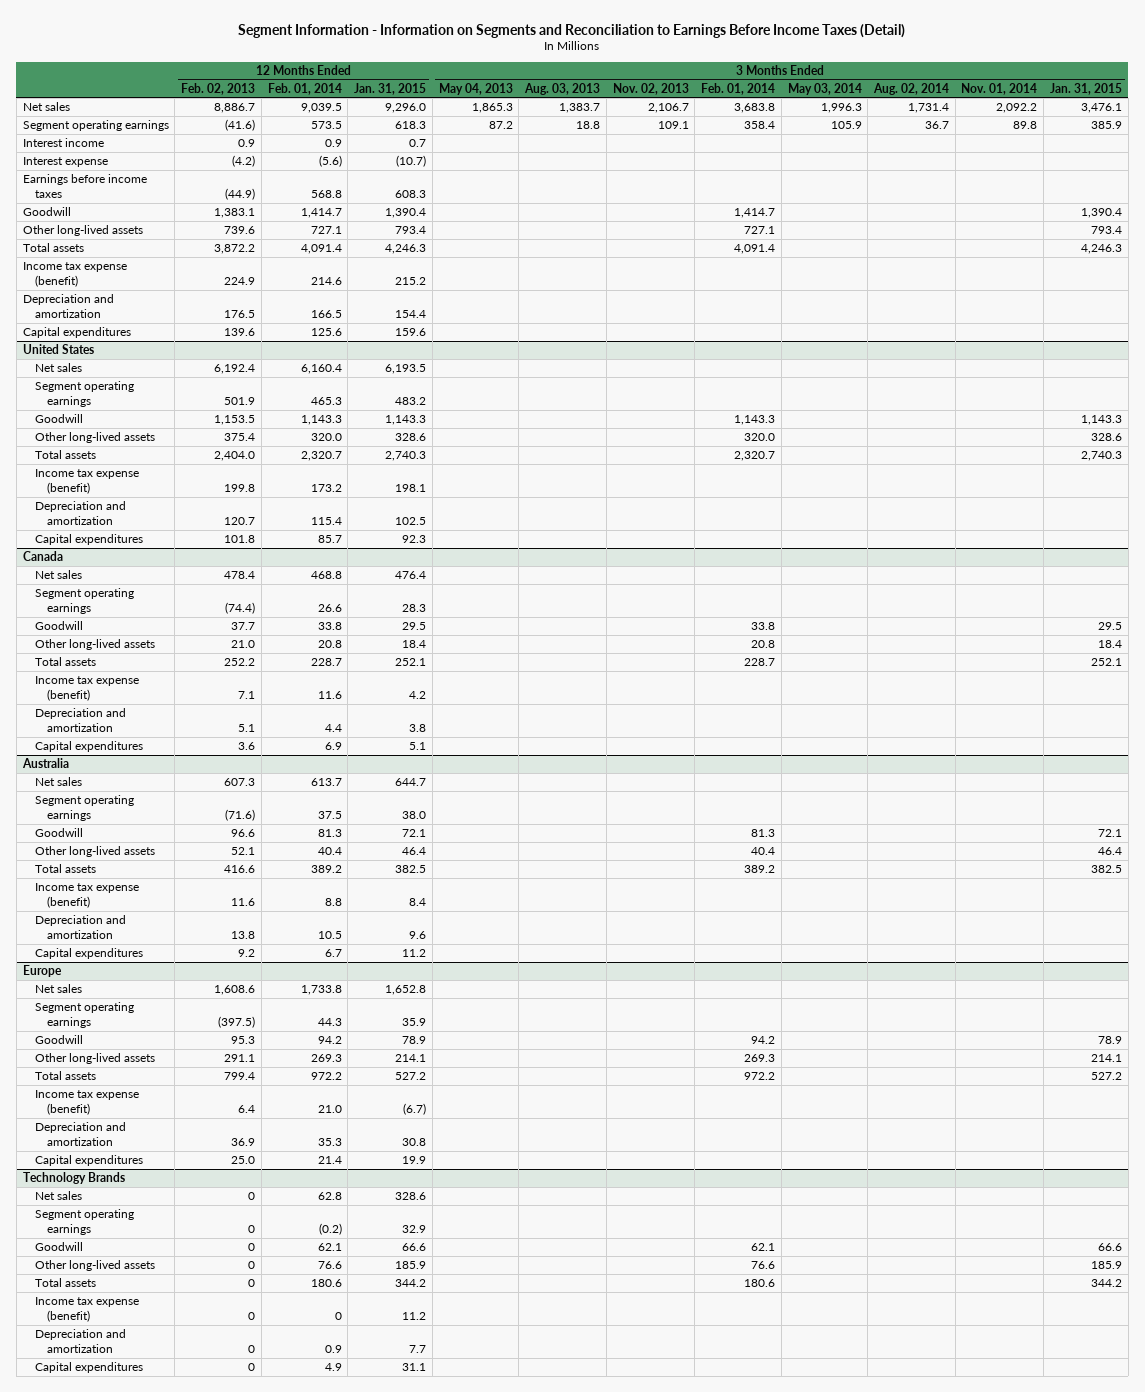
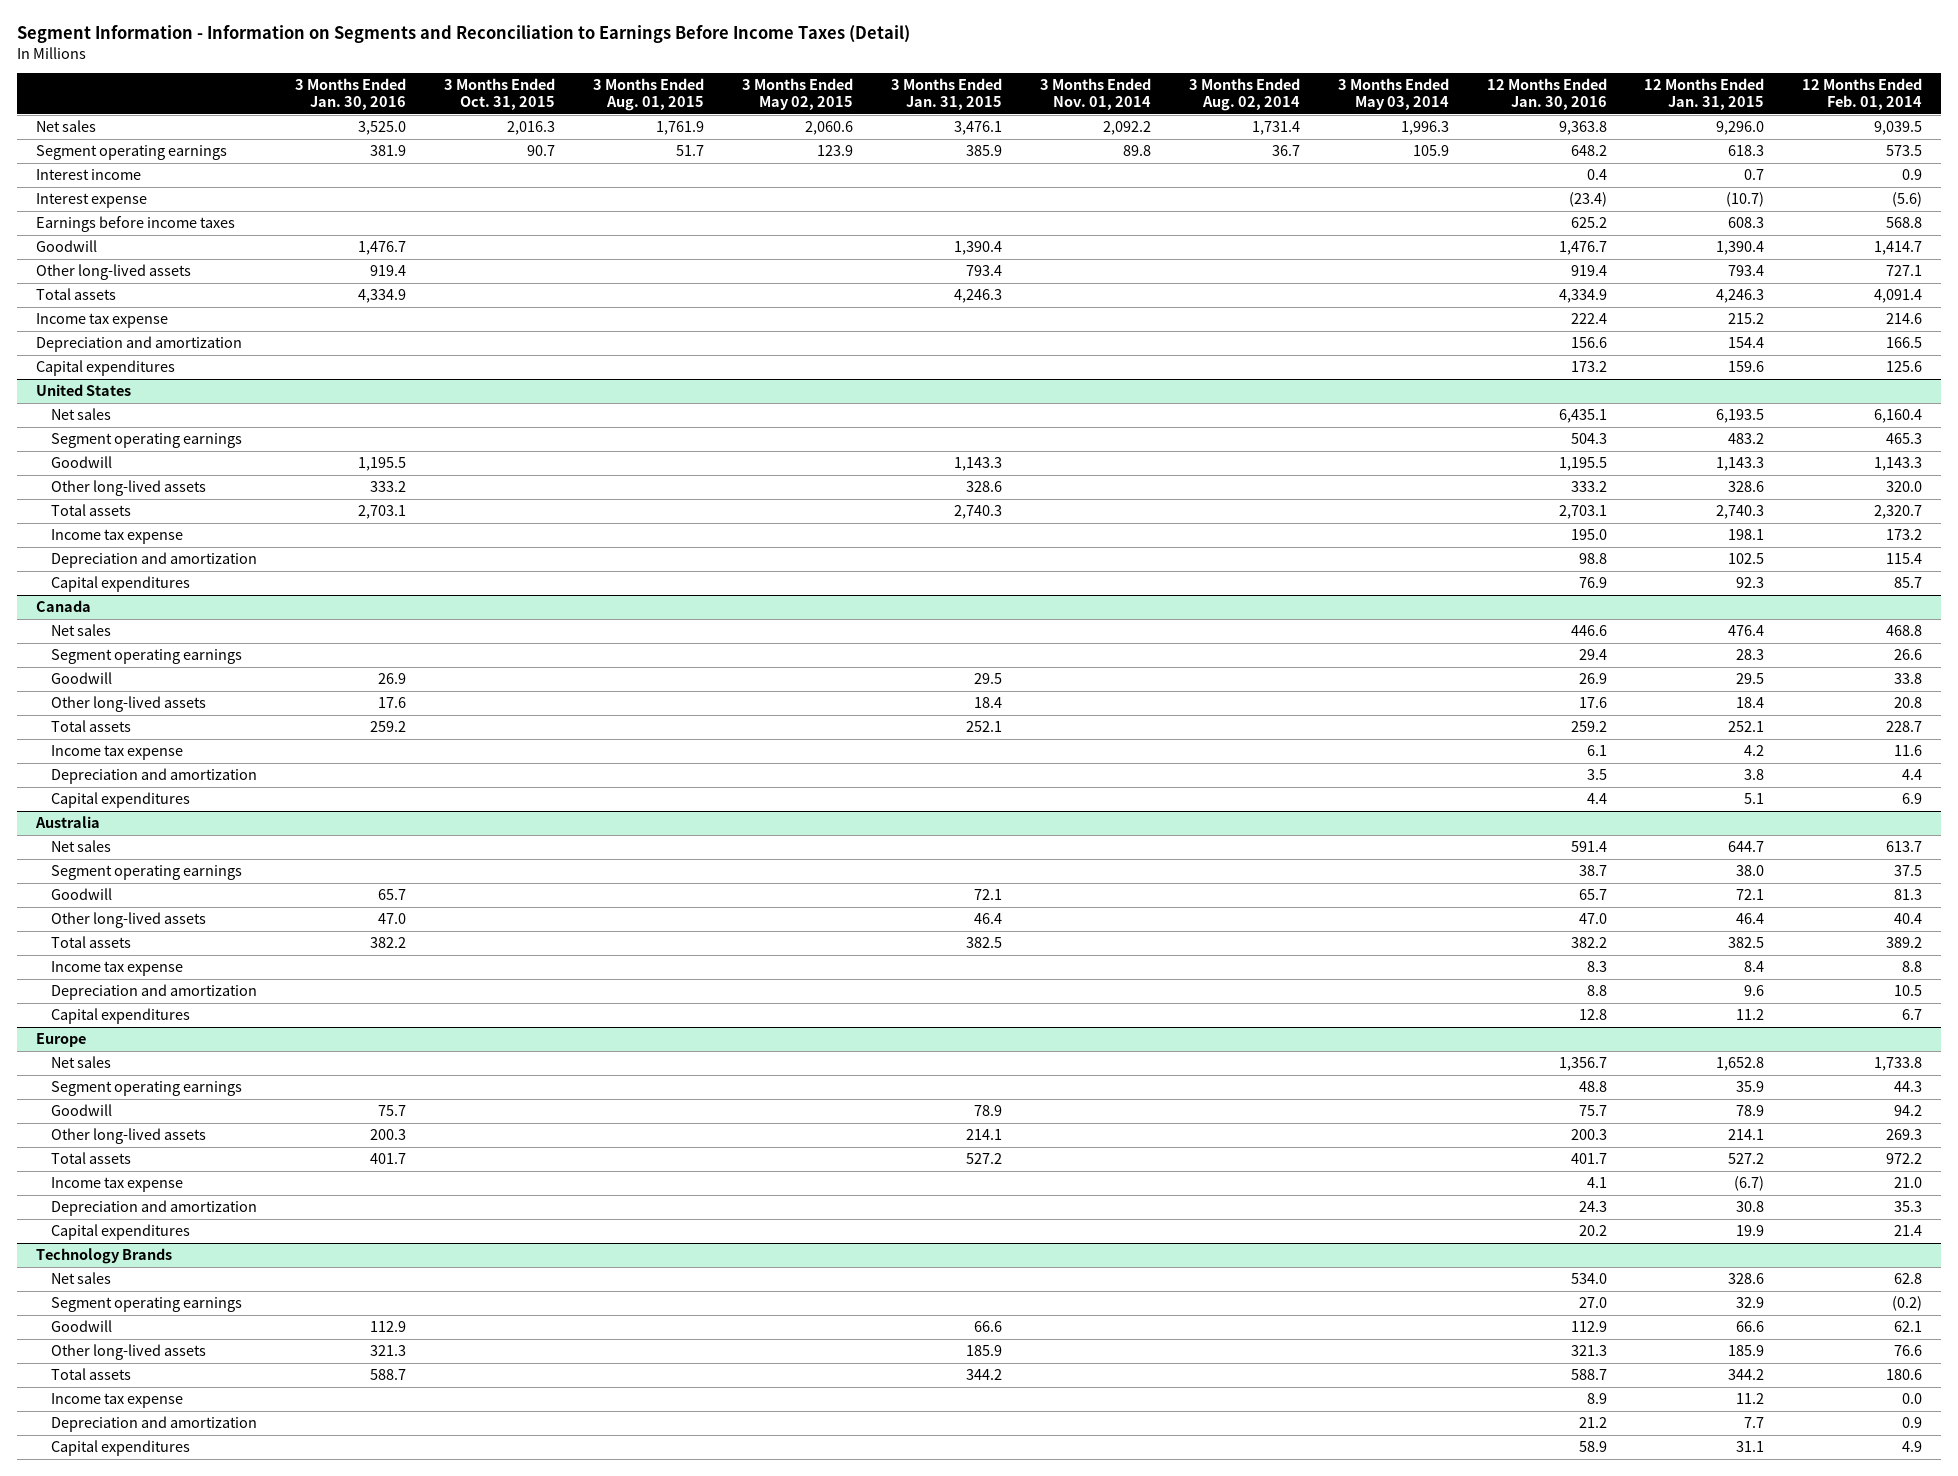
[181,82,256,95] Feb. 02, 2013 -> none
[438,82,513,95] May 04, 2013 -> none
[524,82,601,95] Aug. 03, 2013 -> none
[612,82,689,95] Nov. 02, 2013 -> none
[701,82,776,95] Feb. 01, 2014 -> none
none -> [295,77,407,111] 3 Months Ended Jan. 30, 2016
none -> [443,77,555,111] 3 Months Ended Oct. 31, 2015
none -> [592,77,704,112] 3 Months Ended Aug. 01, 2015
none -> [741,77,853,111] 3 Months Ended May 02, 2015
none -> [1486,77,1607,111] 12 Months Ended Jan. 30, 2016
[22,262,127,287] Income tax expense (benefit) -> [35,313,168,329] Income tax expense
[34,469,139,494] Income tax expense (benefit) -> [51,529,184,545] Income tax expense
[34,676,139,701] Income tax expense (benefit) -> [51,745,184,761] Income tax expense
[34,883,139,908] Income tax expense (benefit) -> [51,961,184,977] Income tax expense
[34,1090,139,1115] Income tax expense (benefit) -> [51,1177,184,1193] Income tax expense
[34,1297,139,1322] Income tax expense (benefit) -> [51,1393,184,1409] Income tax expense
[334,1311,342,1320] 0 -> [1902,1393,1923,1405] 0.0

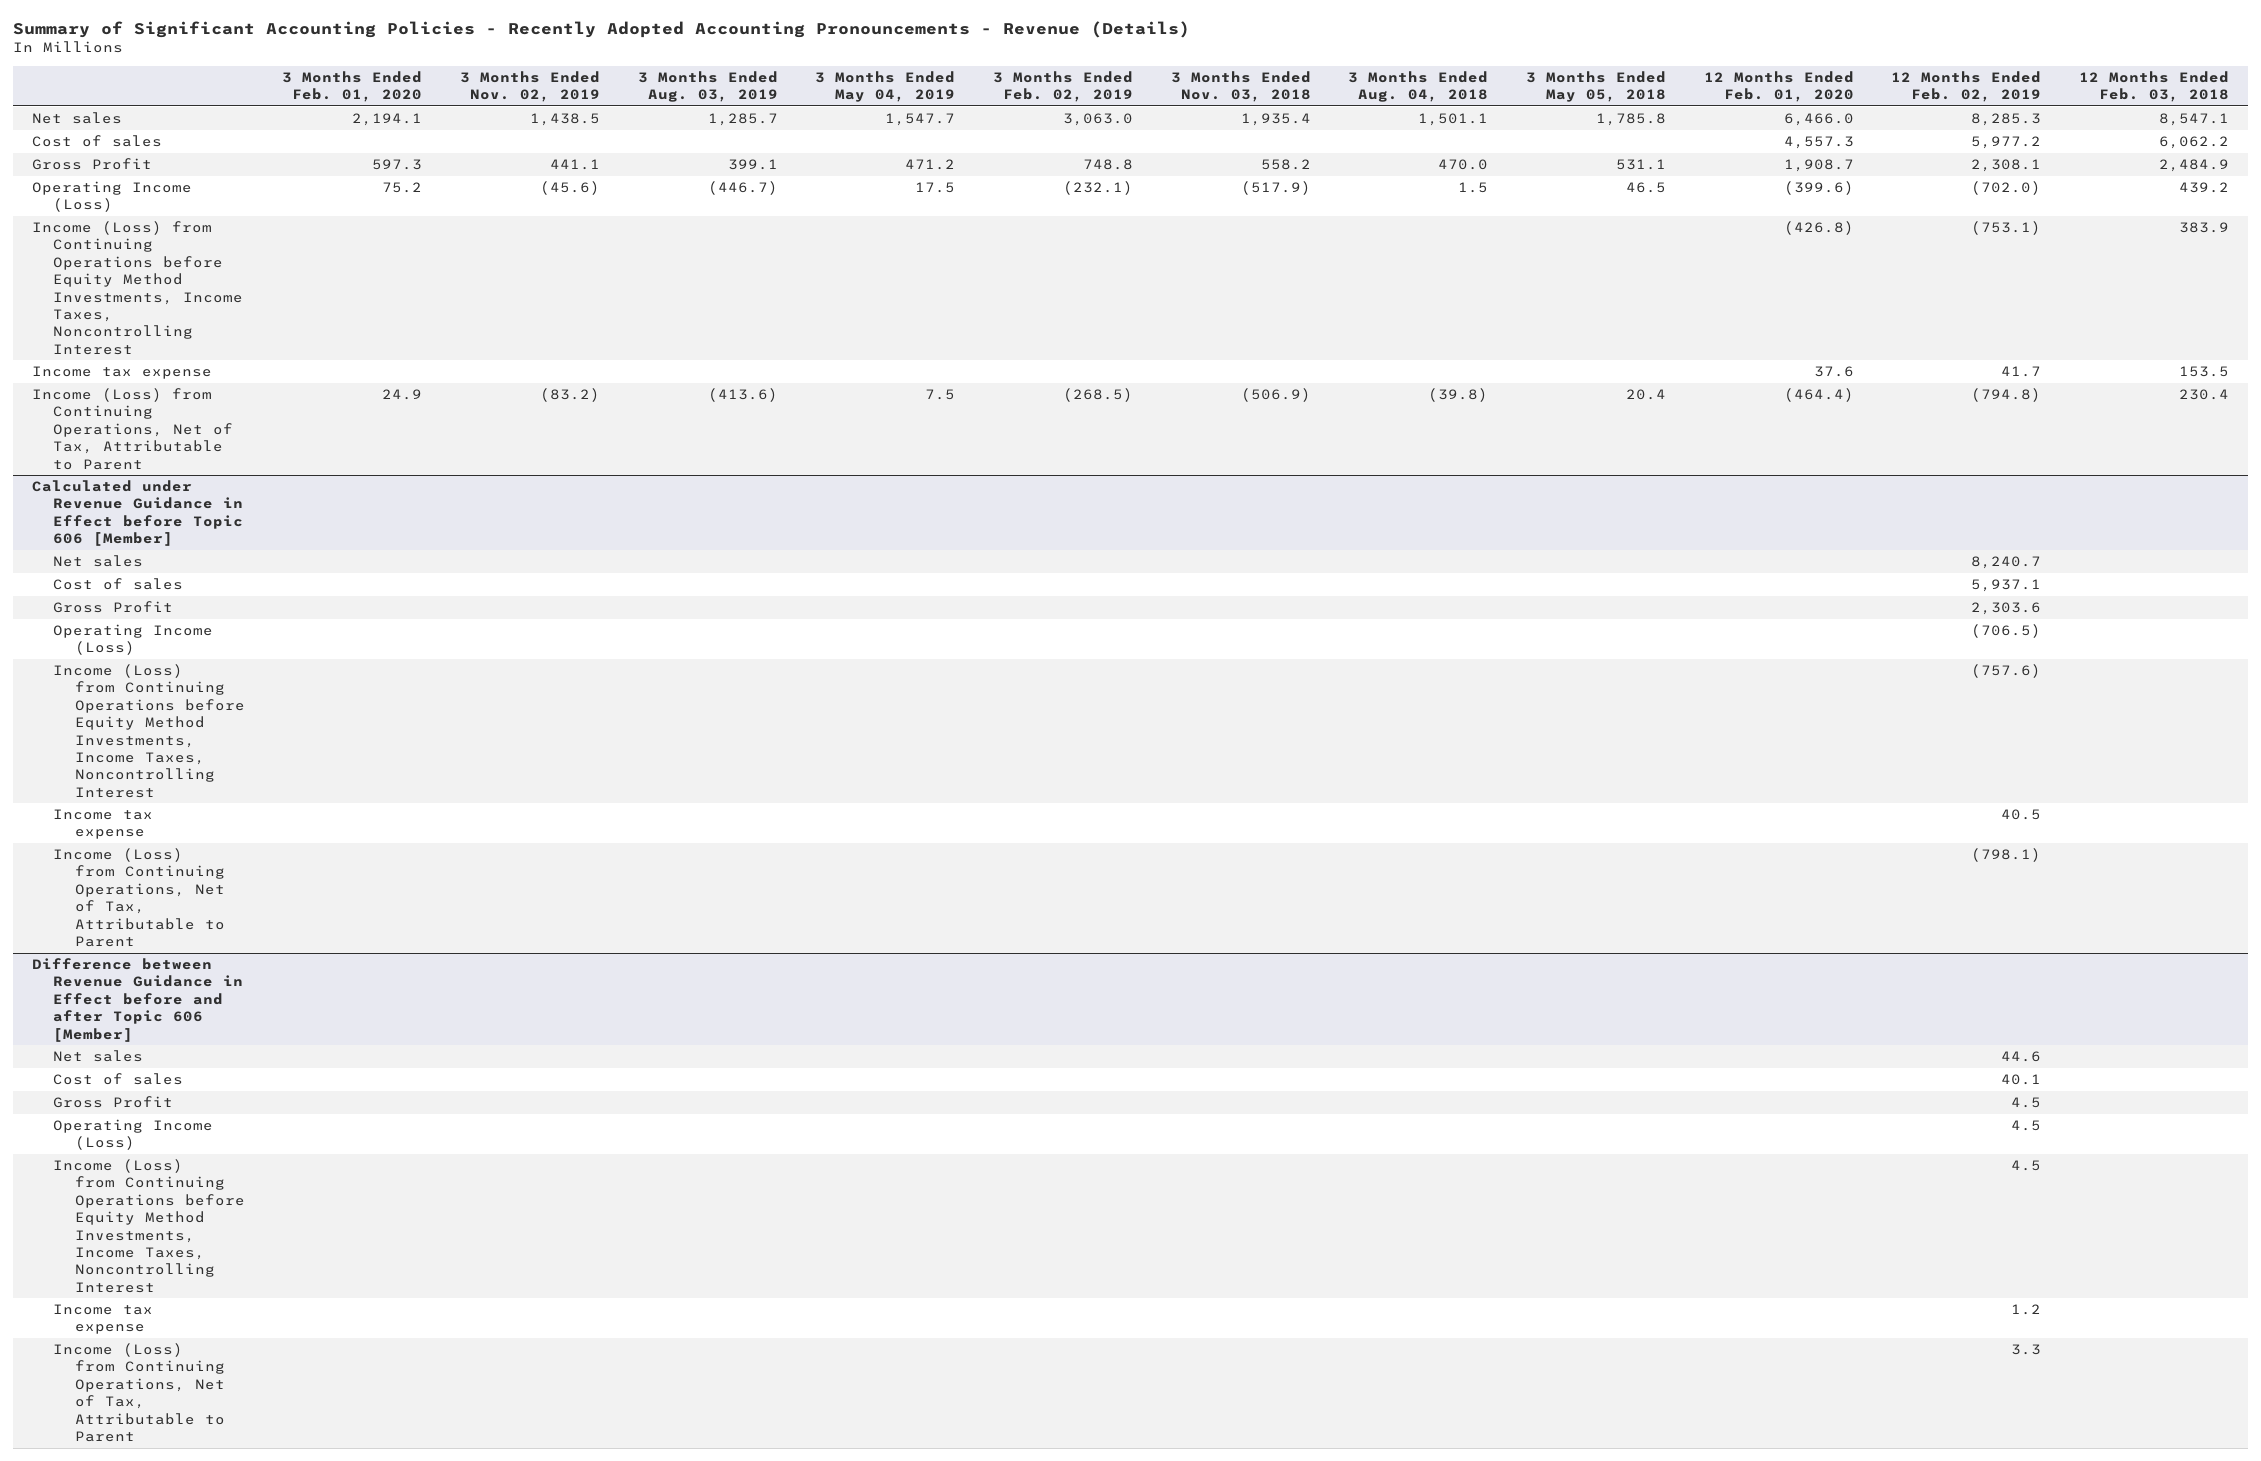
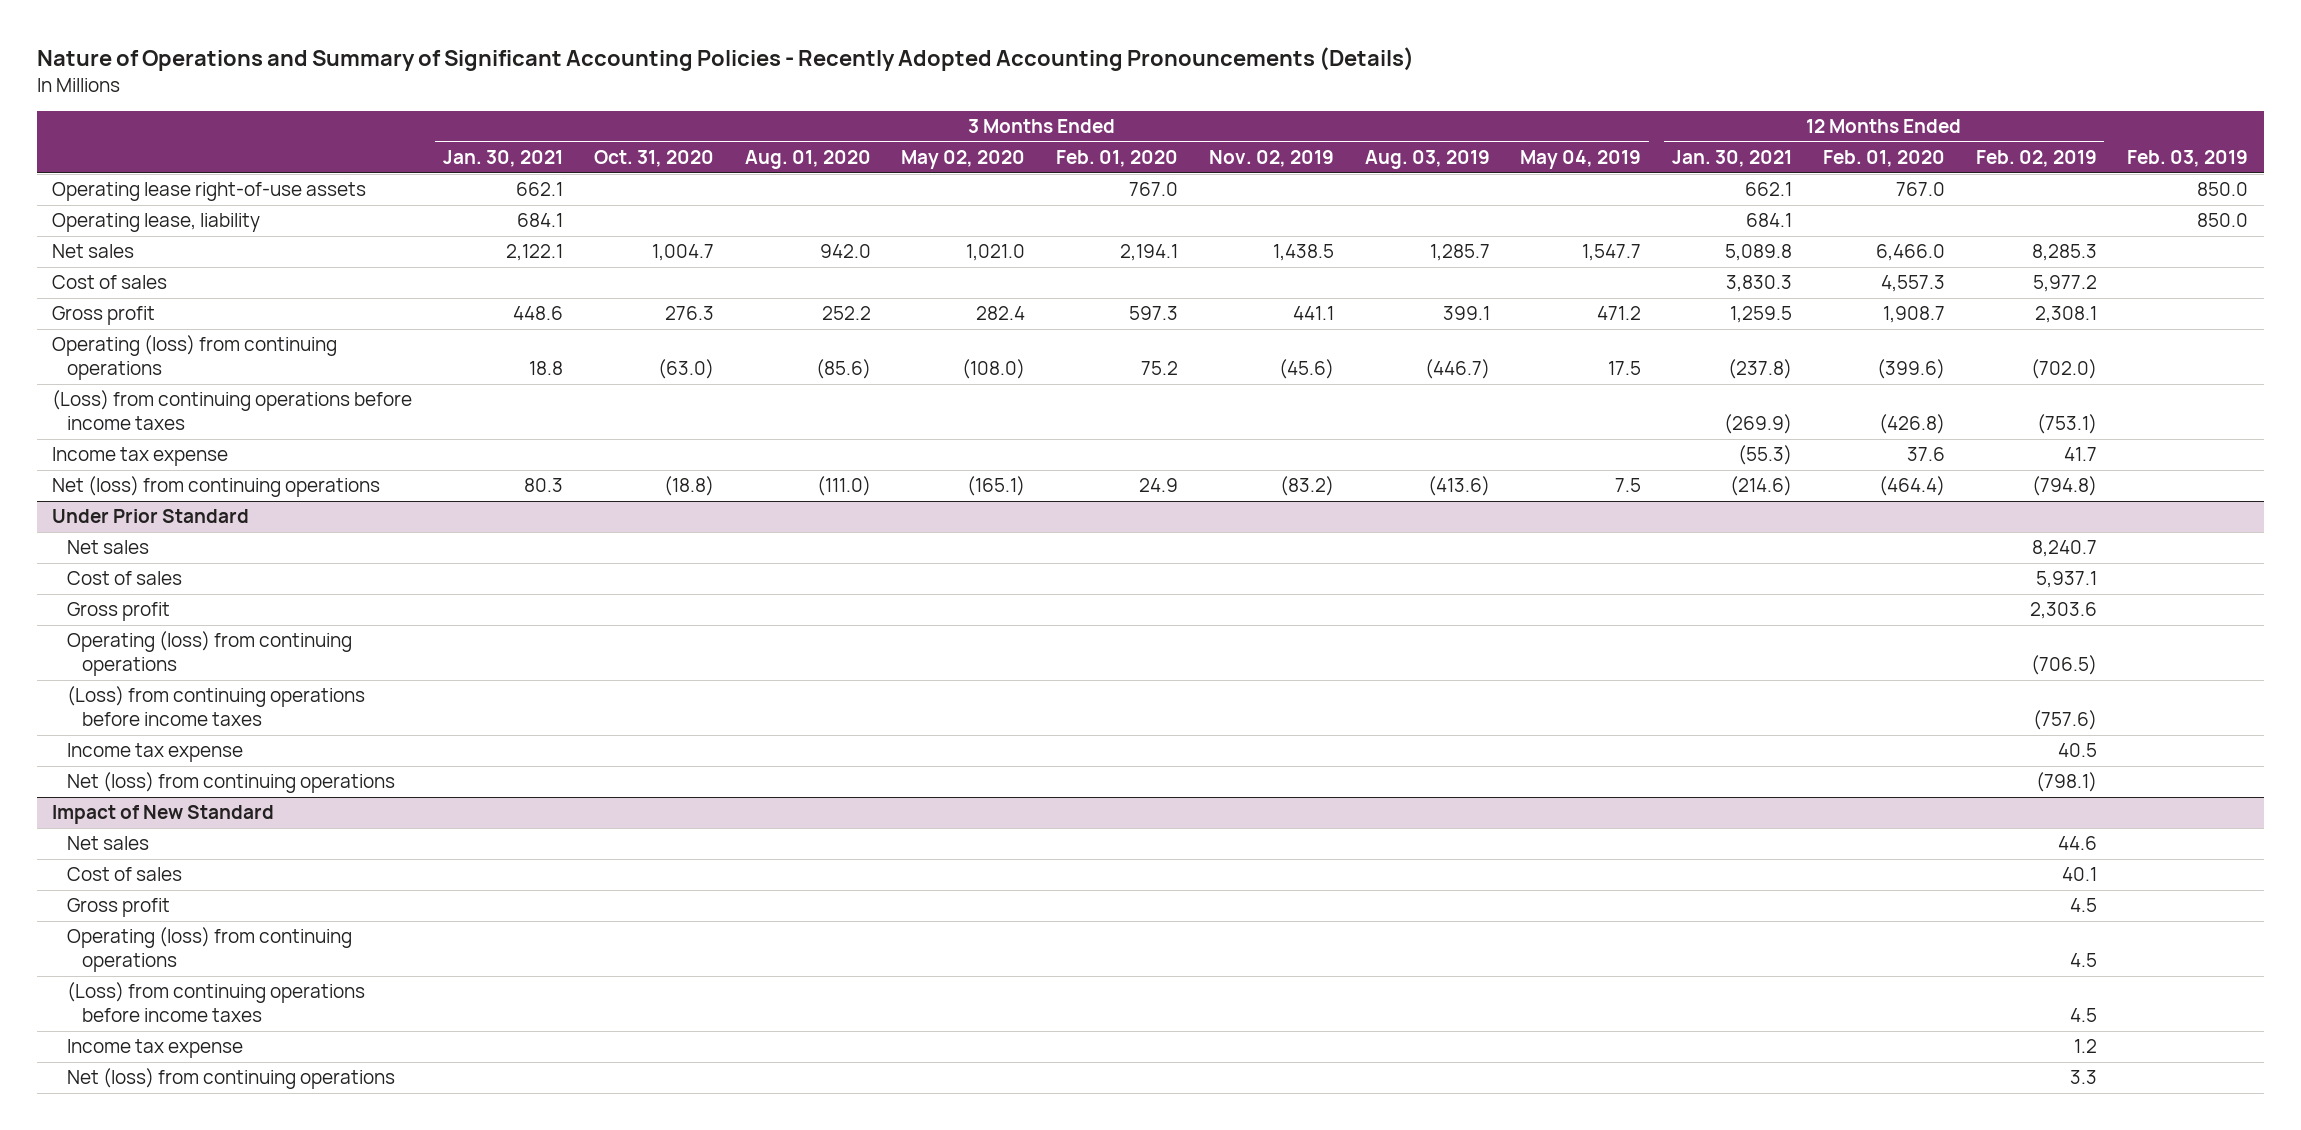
[13,21,1191,39] Summary of Significant Accounting Policies - Recently Adopted Accounting Pronouncements - Revenue (Details) -> [36,47,1414,72] Nature of Operations and Summary of Significant Accounting Policies - Recently Adopted Accounting Pronouncements (Details)
[993,70,1134,103] 3 Months Ended Feb. 02, 2019 -> none
[1170,70,1311,103] 3 Months Ended Nov. 03, 2018 -> none
[1348,70,1489,103] 3 Months Ended Aug. 04, 2018 -> none
[1526,70,1667,103] 3 Months Ended May 05, 2018 -> none
[2079,70,2230,103] 12 Months Ended Feb. 03, 2018 -> none
none -> [443,150,564,168] Jan. 30, 2021
none -> [593,150,714,168] Oct. 31, 2020
none -> [744,150,871,170] Aug. 01, 2020
none -> [901,150,1026,170] May 02, 2020
none -> [1672,150,1793,168] Jan. 30, 2021
none -> [2127,150,2249,168] Feb. 03, 2019
none -> [52,182,367,202] Operating lease right-of-use assets
none -> [52,213,261,233] Operating lease, liability
[32,158,153,171] Gross Profit -> [52,306,156,326] Gross profit
[32,181,193,213] Operating Income (Loss) -> [52,335,338,381] Operating (loss) from continuing operations
[32,221,244,355] Income (Loss) from Continuing Operations before Equity Method Investments, Income Taxes, Noncontrolling Interest -> [52,390,413,431] (Loss) from continuing operations before income taxes
[32,388,234,470] Income (Loss) from Continuing Operations, Net of Tax, Attributable to Parent -> [52,476,381,498] Net (loss) from continuing operations
[32,480,244,547] Calculated under Revenue Guidance in Effect before Topic 606 [Member] -> [52,509,250,524] Under Prior Standard
[53,601,174,614] Gross Profit -> [66,602,170,622] Gross profit
[53,624,214,656] Operating Income (Loss) -> [66,631,352,677] Operating (loss) from continuing operations
[53,664,245,798] Income (Loss) from Continuing Operations before Equity Method Investments, Income Taxes, Noncontrolling Interest -> [66,686,365,727] (Loss) from continuing operations before income taxes
[53,848,225,948] Income (Loss) from Continuing Operations, Net of Tax, Attributable to Parent -> [66,772,395,794] Net (loss) from continuing operations
[32,958,244,1042] Difference between Revenue Guidance in Effect before and after Topic 606 [Member] -> [52,805,275,825] Impact of New Standard
[53,1096,174,1109] Gross Profit -> [66,898,170,918] Gross profit
[53,1119,214,1151] Operating Income (Loss) -> [66,927,352,973] Operating (loss) from continuing operations
[53,1159,245,1293] Income (Loss) from Continuing Operations before Equity Method Investments, Income Taxes, Noncontrolling Interest -> [66,982,365,1023] (Loss) from continuing operations before income taxes
[53,1343,225,1443] Income (Loss) from Continuing Operations, Net of Tax, Attributable to Parent -> [66,1068,395,1090] Net (loss) from continuing operations

